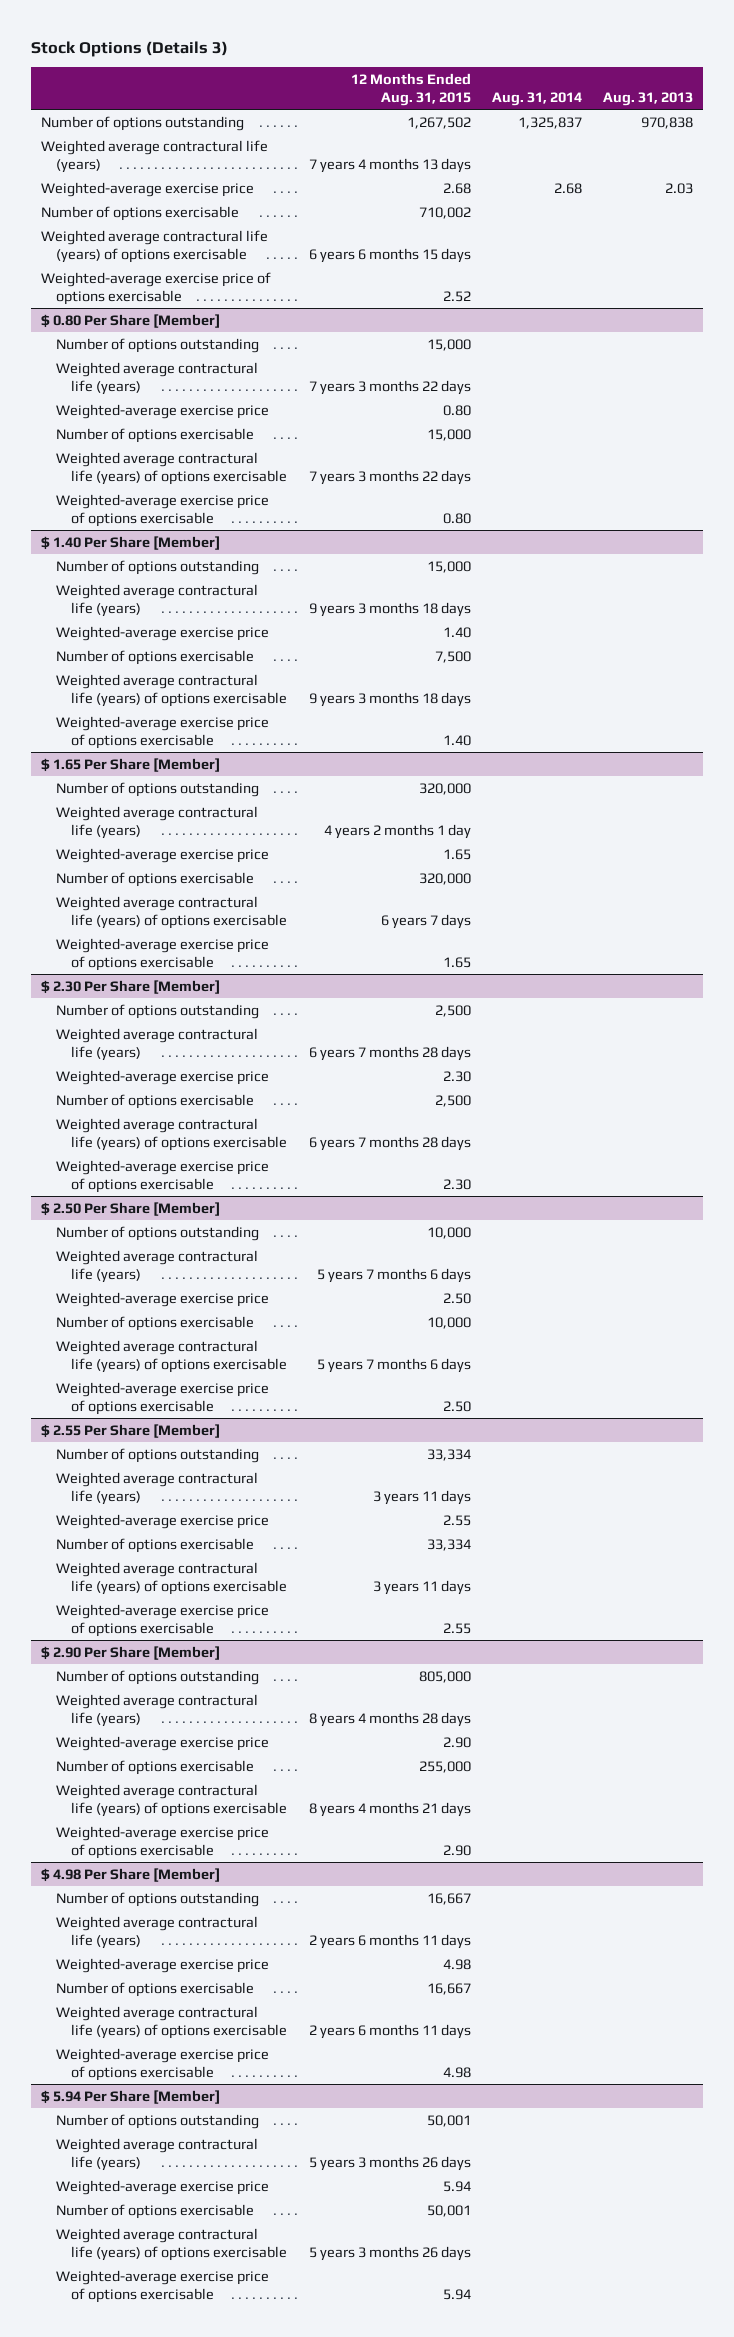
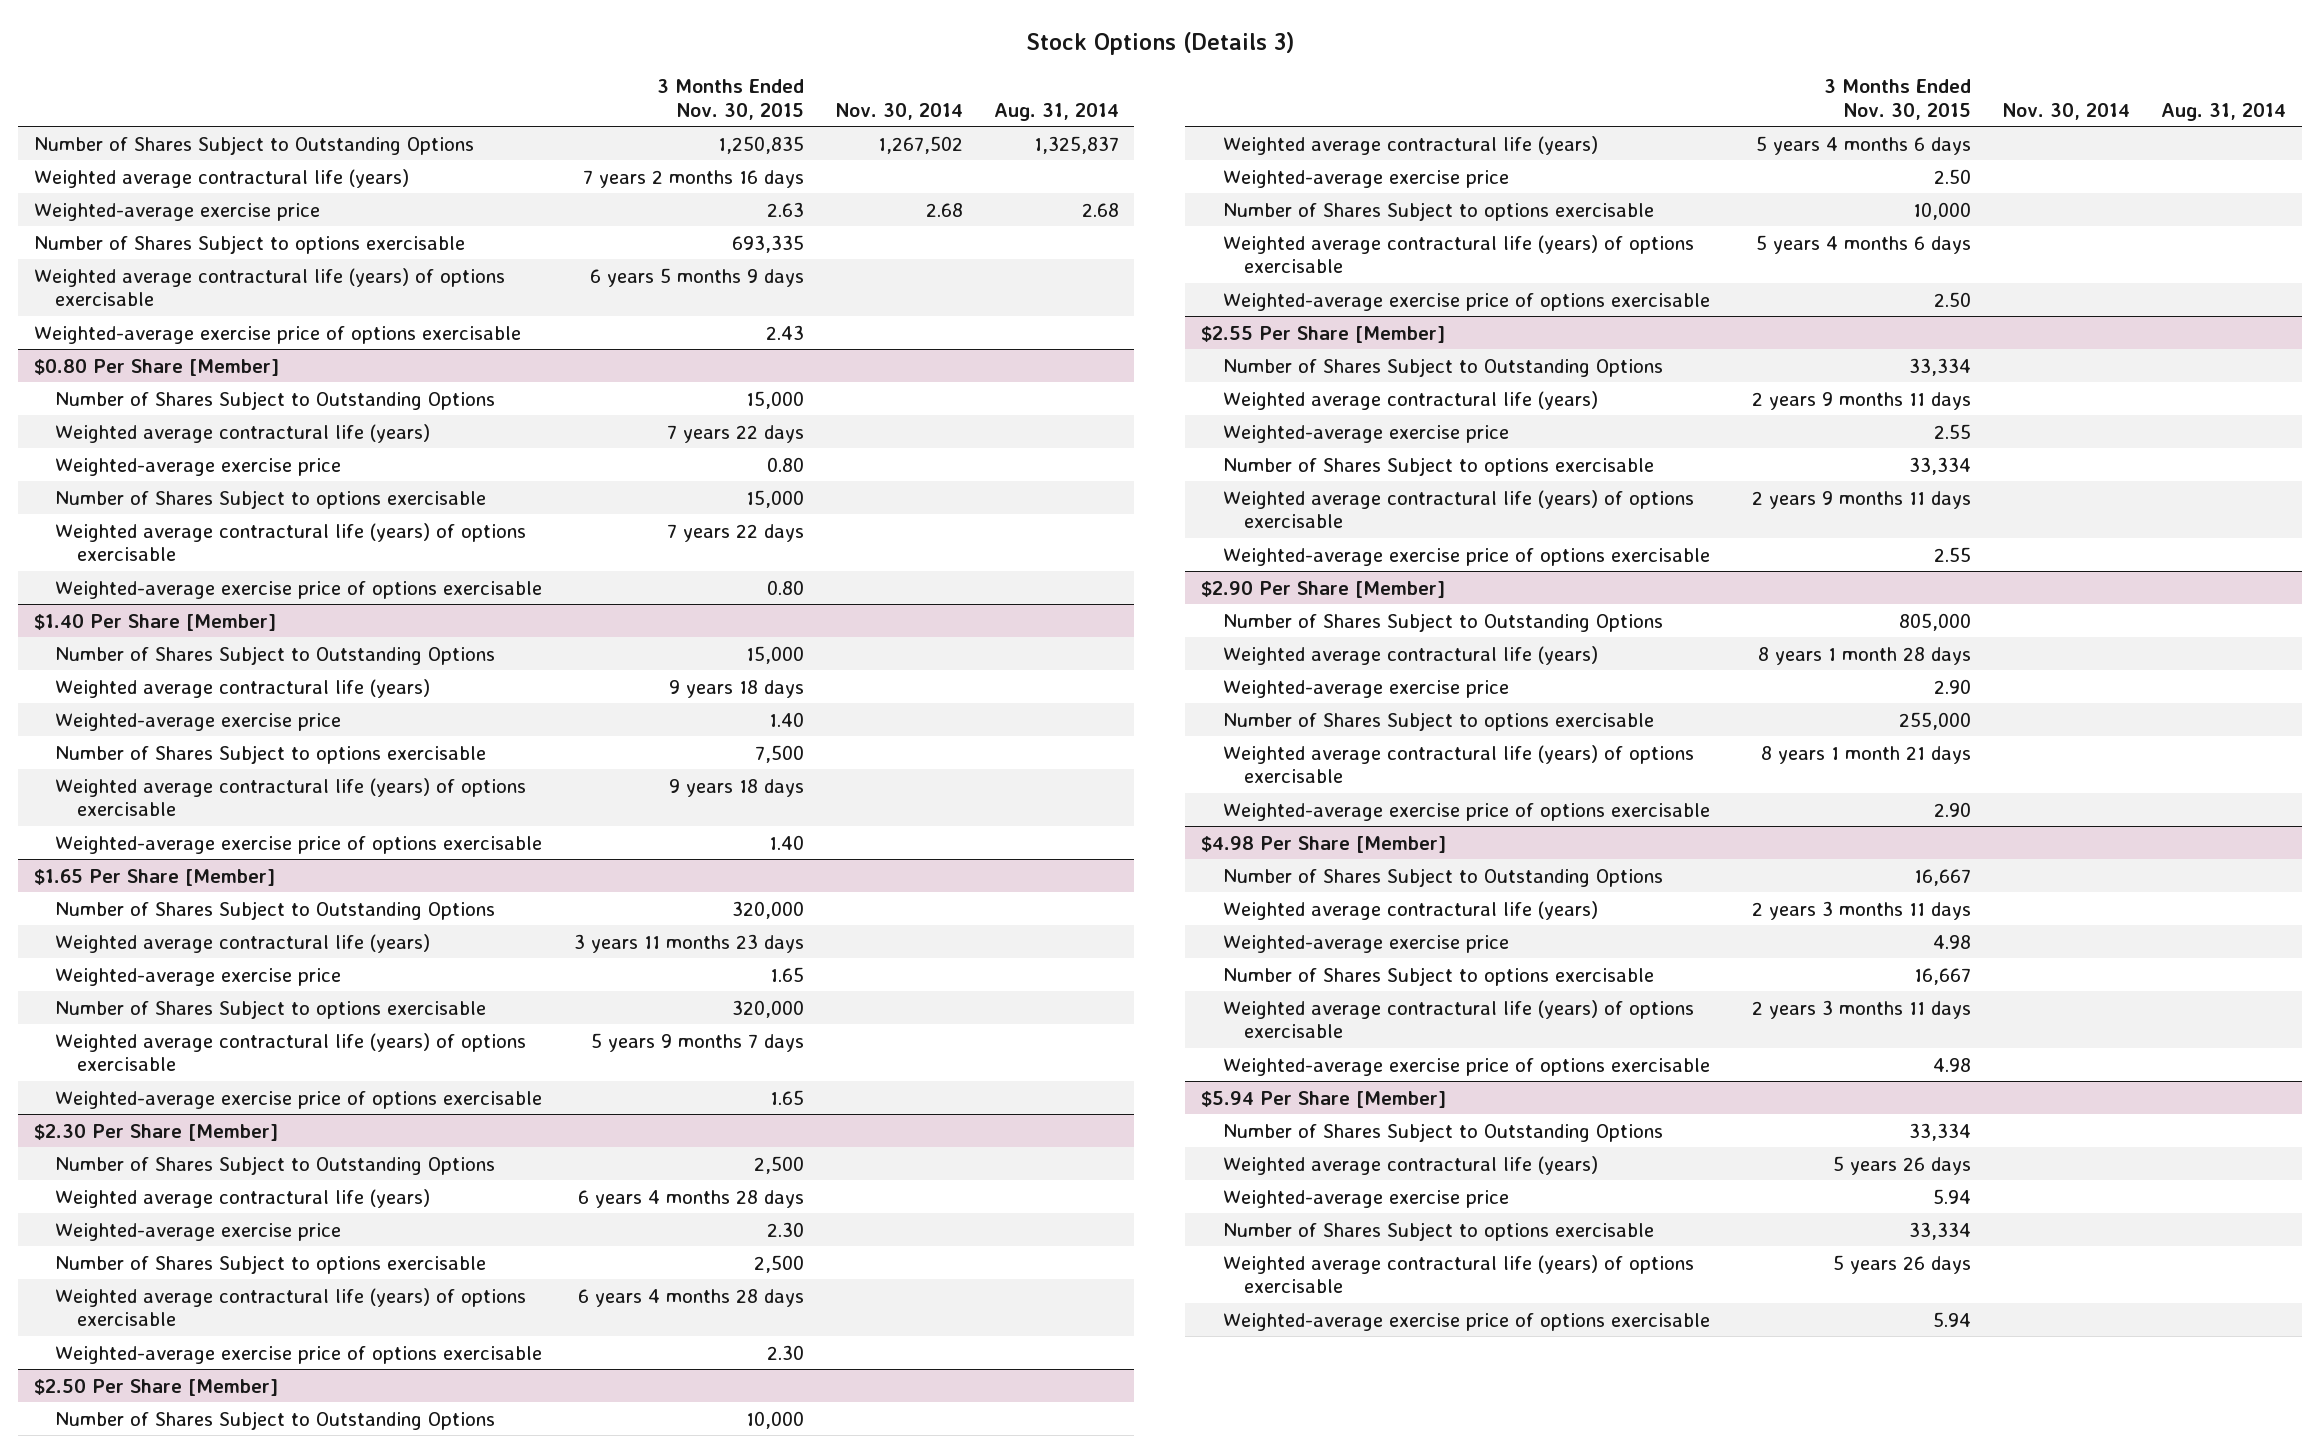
[350,72,471,106] 12 Months Ended Aug. 31, 2015 -> none
[602,91,693,106] Aug. 31, 2013 -> none
none -> [656,79,804,120] 3 Months Ended Nov. 30, 2015
none -> [834,102,963,120] Nov. 30, 2014
[41,115,245,131] Number of options outstanding -> [33,135,474,155] Number of Shares Subject to Outstanding Options
[41,205,240,221] Number of options exercisable -> [33,234,465,254] Number of Shares Subject to options exercisable
[41,313,221,328] $ 0.80 Per Share [Member] -> [33,358,279,376] $0.80 Per Share [Member]
[56,337,260,353] Number of options outstanding -> [55,390,496,410] Number of Shares Subject to Outstanding Options
[56,427,255,443] Number of options exercisable -> [55,489,487,509] Number of Shares Subject to options exercisable
[41,535,221,550] $ 1.40 Per Share [Member] -> [33,613,276,631] $1.40 Per Share [Member]
[56,559,260,575] Number of options outstanding -> [55,645,496,665] Number of Shares Subject to Outstanding Options
[56,649,255,665] Number of options exercisable -> [55,744,487,764] Number of Shares Subject to options exercisable
[41,757,221,772] $ 1.65 Per Share [Member] -> [33,868,275,886] $1.65 Per Share [Member]
[56,781,260,797] Number of options outstanding -> [55,900,496,920] Number of Shares Subject to Outstanding Options
[56,871,255,887] Number of options exercisable -> [55,999,487,1019] Number of Shares Subject to options exercisable
[41,979,221,994] $ 2.30 Per Share [Member] -> [33,1123,278,1141] $2.30 Per Share [Member]
[56,1003,260,1019] Number of options outstanding -> [55,1155,496,1175] Number of Shares Subject to Outstanding Options
[56,1093,255,1109] Number of options exercisable -> [55,1254,487,1274] Number of Shares Subject to options exercisable
[41,1201,221,1216] $ 2.50 Per Share [Member] -> [33,1378,278,1396] $2.50 Per Share [Member]
[56,1225,260,1241] Number of options outstanding -> [55,1410,496,1430] Number of Shares Subject to Outstanding Options
[56,1315,255,1331] Number of options exercisable -> [1222,201,1654,221] Number of Shares Subject to options exercisable
[41,1423,221,1438] $ 2.55 Per Share [Member] -> [1200,325,1445,343] $2.55 Per Share [Member]
[56,1447,260,1463] Number of options outstanding -> [1222,357,1663,377] Number of Shares Subject to Outstanding Options
[56,1537,255,1553] Number of options exercisable -> [1222,456,1654,476] Number of Shares Subject to options exercisable
[41,1645,221,1660] $ 2.90 Per Share [Member] -> [1200,580,1445,598] $2.90 Per Share [Member]
[56,1669,260,1685] Number of options outstanding -> [1222,612,1663,632] Number of Shares Subject to Outstanding Options
[56,1759,255,1775] Number of options exercisable -> [1222,711,1654,731] Number of Shares Subject to options exercisable
[41,1867,221,1882] $ 4.98 Per Share [Member] -> [1200,835,1446,853] $4.98 Per Share [Member]
[56,1891,260,1907] Number of options outstanding -> [1222,867,1663,887] Number of Shares Subject to Outstanding Options
[56,1981,255,1997] Number of options exercisable -> [1222,966,1654,986] Number of Shares Subject to options exercisable
[41,2089,221,2104] $ 5.94 Per Share [Member] -> [1200,1090,1446,1108] $5.94 Per Share [Member]
[56,2113,260,2129] Number of options outstanding -> [1222,1122,1663,1142] Number of Shares Subject to Outstanding Options
[56,2203,255,2219] Number of options exercisable -> [1222,1221,1654,1241] Number of Shares Subject to options exercisable

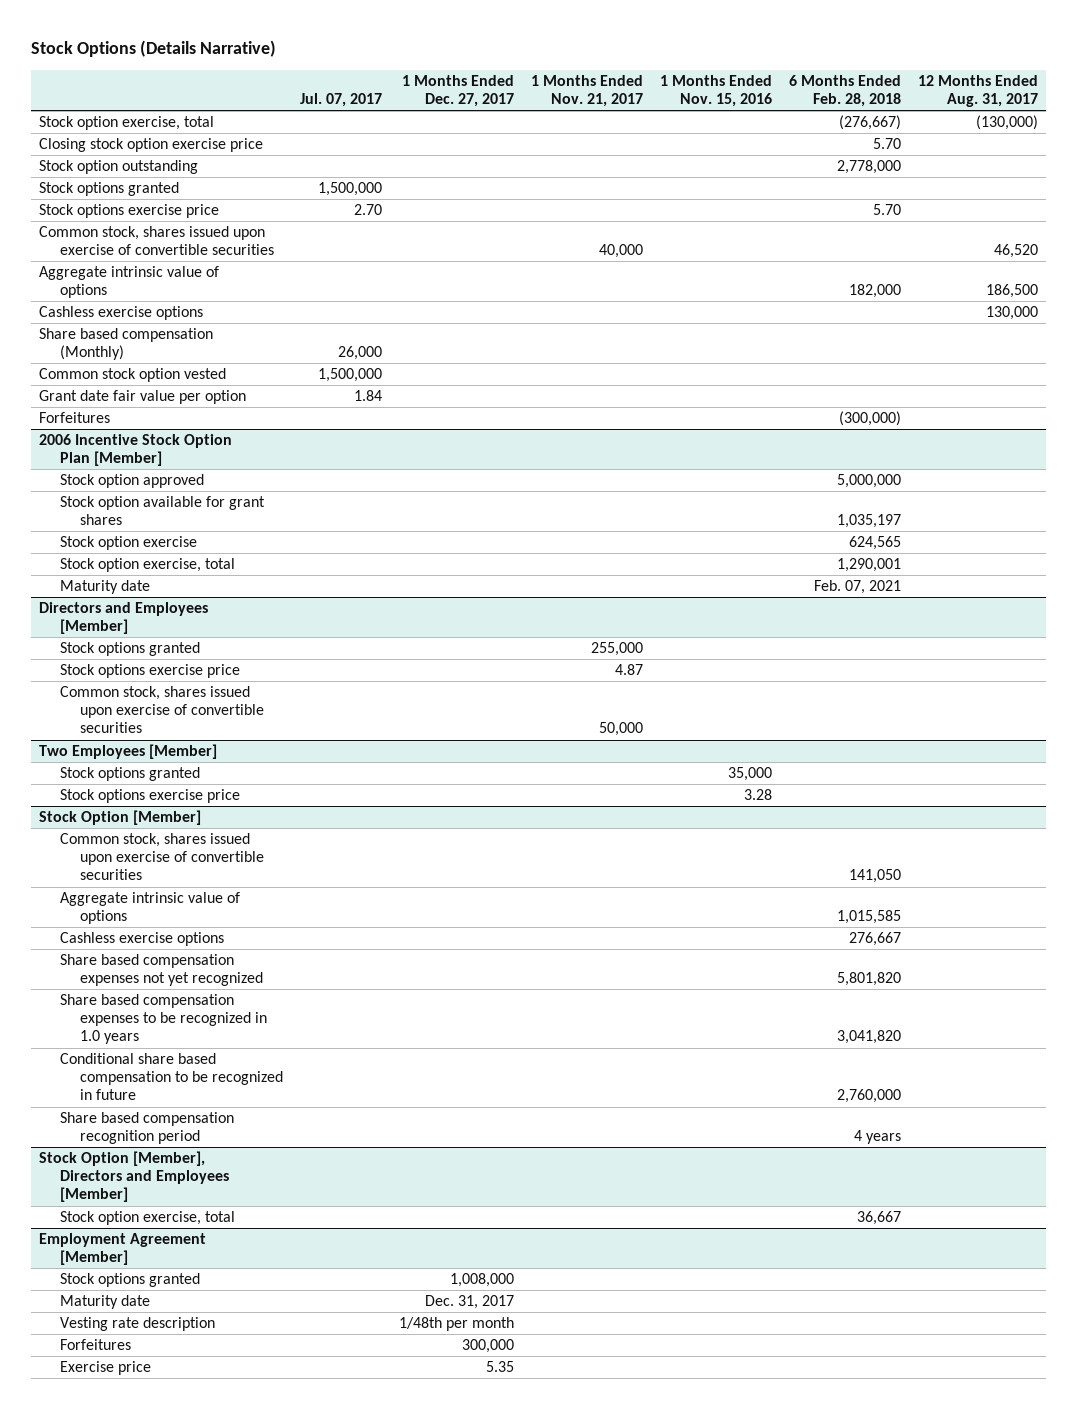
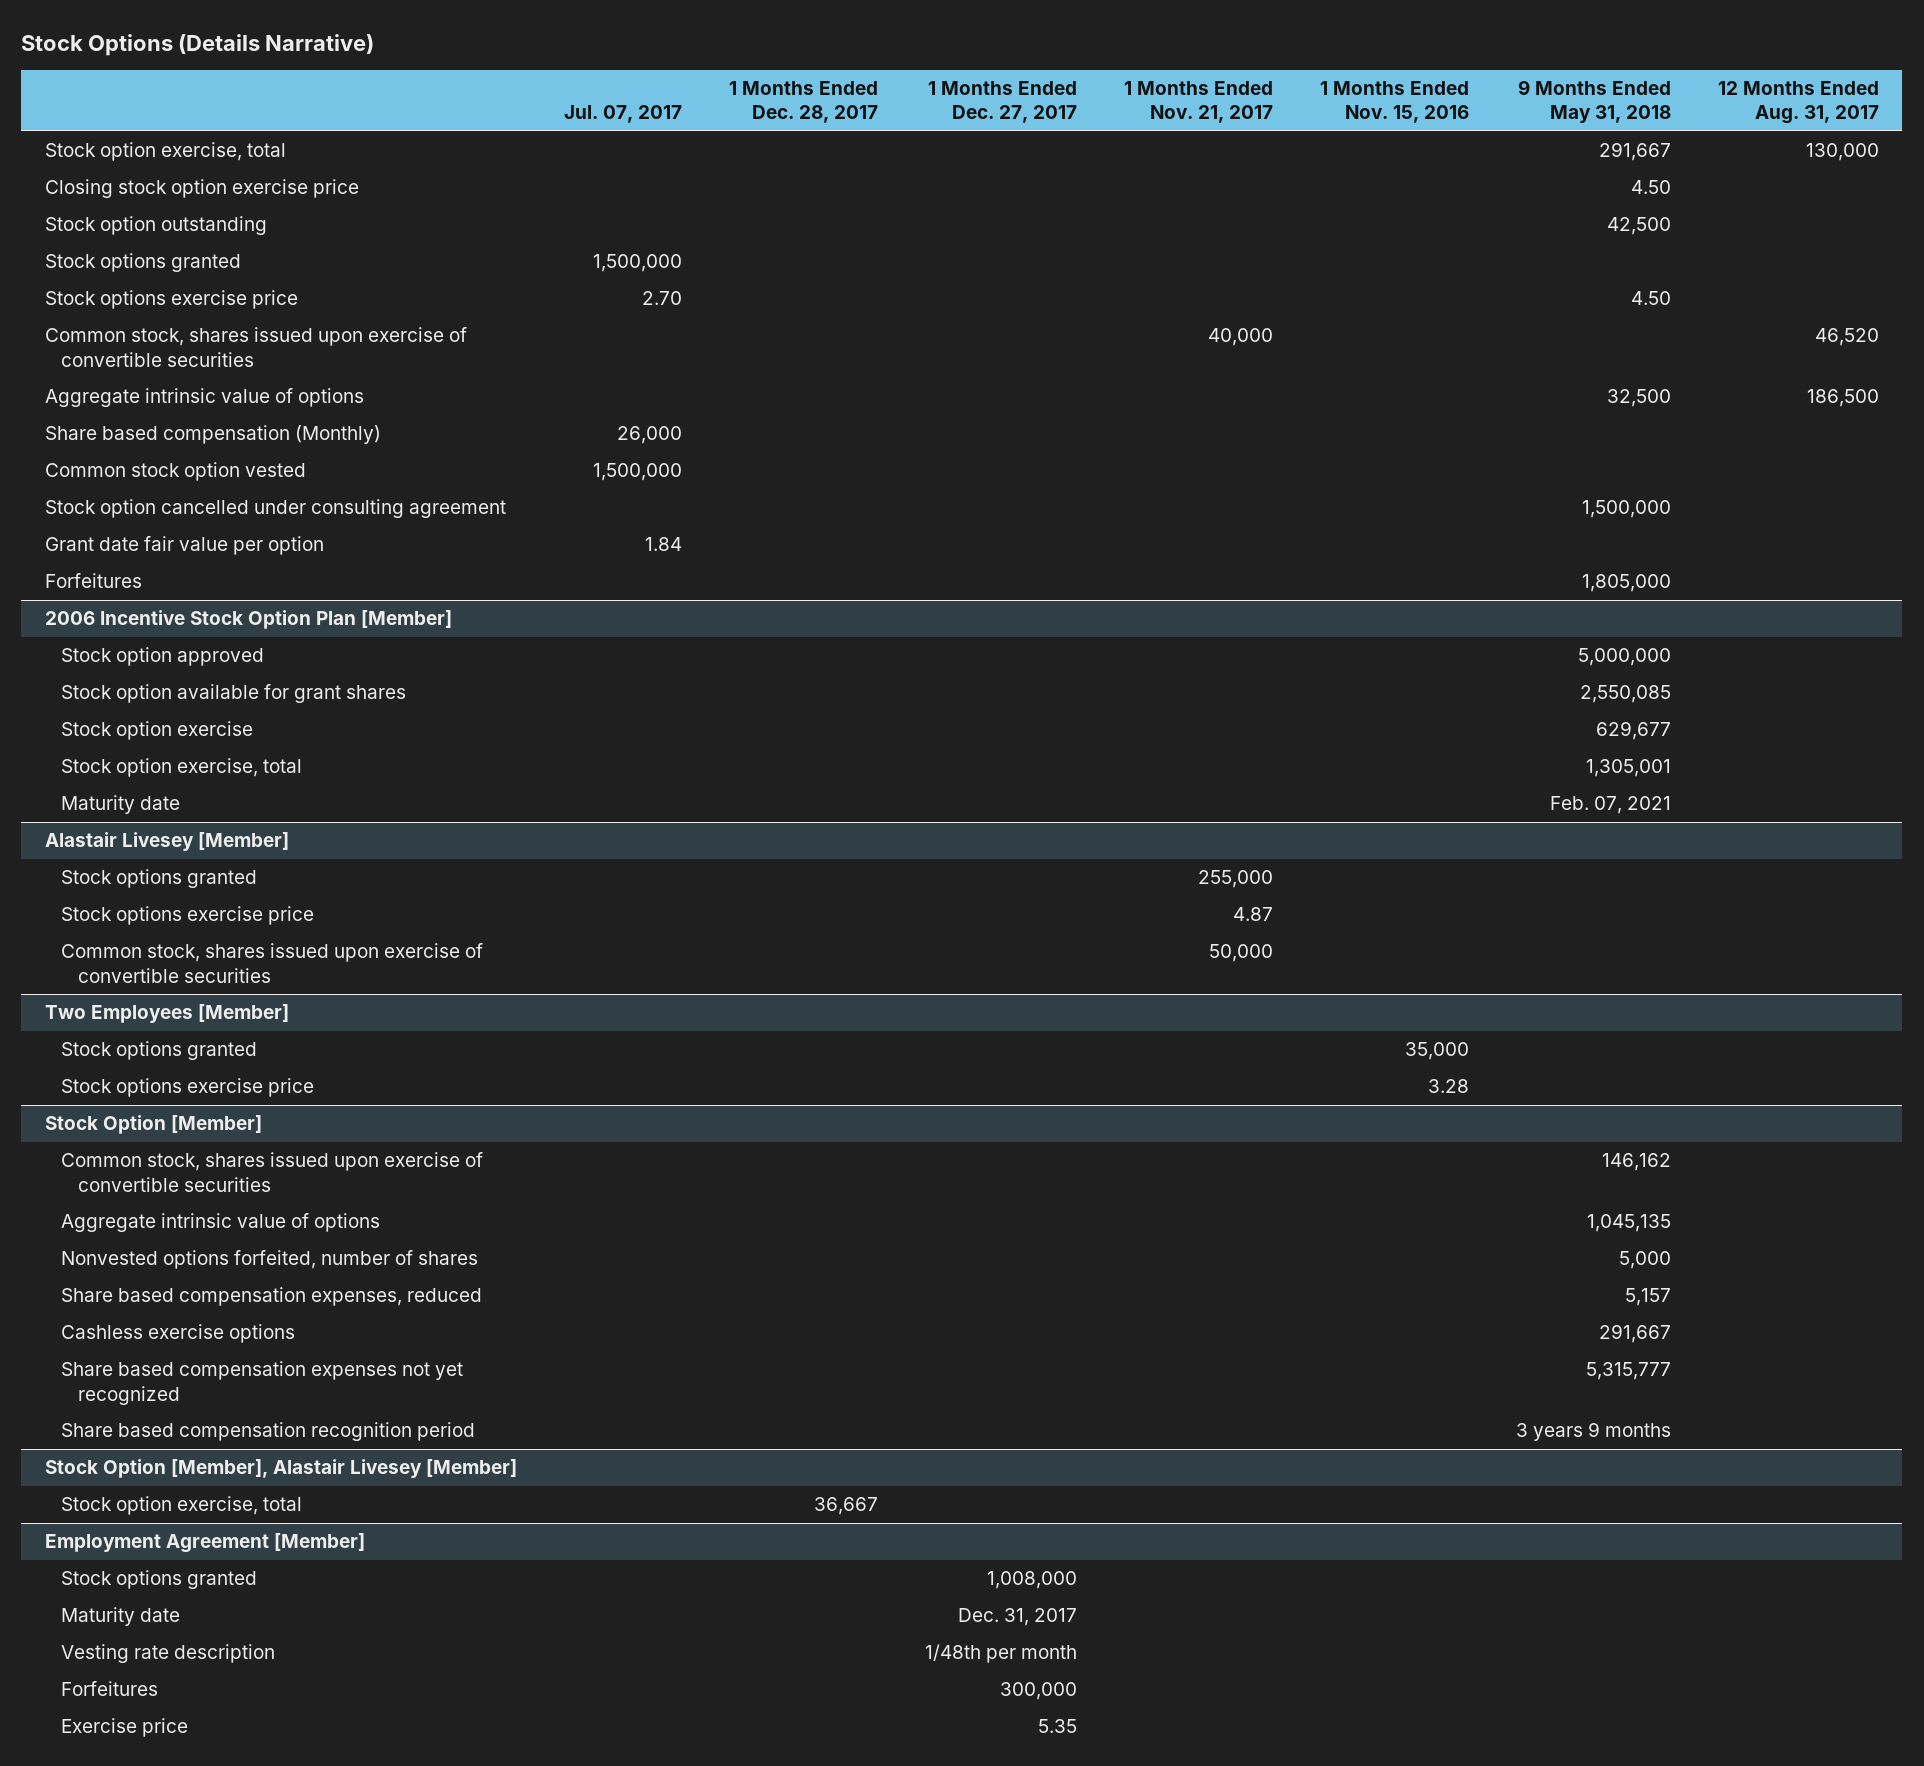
[788,74,901,107] 6 Months Ended Feb. 28, 2018 -> none
none -> [728,81,878,124] 1 Months Ended Dec. 28, 2017
none -> [1517,80,1671,124] 9 Months Ended May 31, 2018
[975,115,1038,131] (130,000) -> [1805,143,1879,162] 130,000
[39,306,204,321] Cashless exercise options -> none
none -> [44,499,506,519] Stock option cancelled under consulting agreement
[39,602,209,635] Directors and Employees [Member] -> [44,832,289,852] Alastair Livesey [Member]
none -> [61,1250,479,1270] Nonvested options forfeited, number of shares
none -> [61,1287,483,1307] Share based compensation expenses, reduced
[59,994,267,1045] Share based compensation expenses to be recognized in 1.0 years -> none
[59,1053,283,1101] Conditional share based compensation to be recognized in future -> none
[39,1151,229,1203] Stock Option [Member], Directors and Employees [Member] -> none
[59,1211,235,1226] Stock option exercise, total -> none
none -> [44,1459,517,1479] Stock Option [Member], Alastair Livesey [Member]
none -> [61,1496,303,1516] Stock option exercise, total

